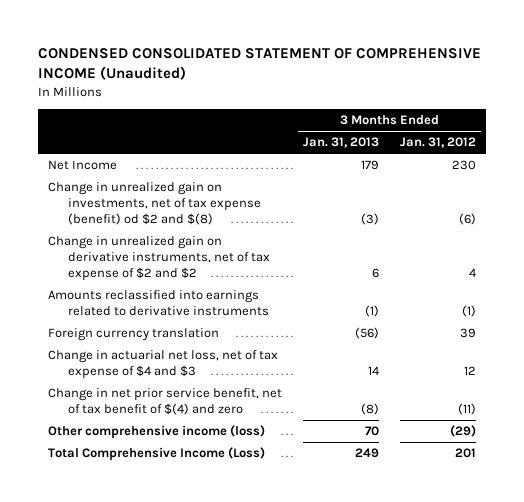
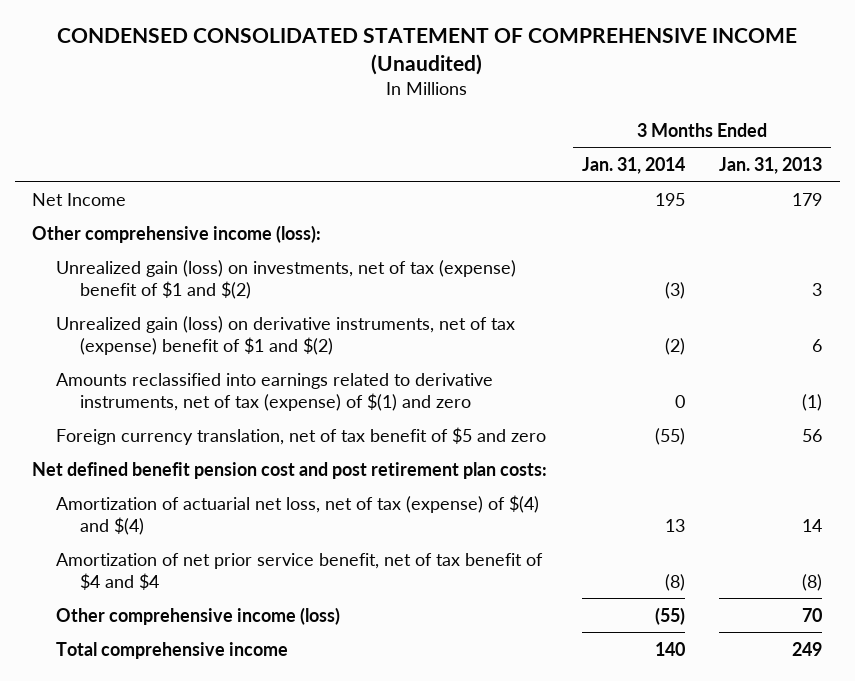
[400,137,477,149] Jan. 31, 2012 -> none
none -> [581,156,685,174] Jan. 31, 2014
none -> [32,224,322,243] Other comprehensive income (loss):
[48,182,262,226] Change in unrealized gain on investments, net of tax expense (benefit) od $2 and $(8) -> [56,259,517,299] Unrealized gain (loss) on investments, net of tax (expense) benefit of $1 and $(2)
[361,213,380,226] (3) -> [812,282,823,296] 3
[48,236,271,282] Change in unrealized gain on derivative instruments, net of tax expense of $2 and $2 -> [56,315,516,355] Unrealized gain (loss) on derivative instruments, net of tax (expense) benefit of $1 and $(2)
[48,290,270,317] Amounts reclassified into earnings related to derivative instruments -> [56,372,494,411] Amounts reclassified into earnings related to derivative instruments, net of tax (expense) of $(1) and zero
[48,328,220,342] Foreign currency translation -> [56,426,547,445] Foreign currency translation, net of tax benefit of $5 and zero
[355,327,380,340] (56) -> [802,428,823,442] 56
none -> [32,461,548,479] Net defined benefit pension cost and post retirement plan costs:
[48,350,279,380] Change in actuarial net loss, net of tax expense of $4 and $3 -> [56,494,540,535] Amortization of actuarial net loss, net of tax (expense) of $(4) and $(4)
[48,388,283,416] Change in net prior service benefit, net of tax benefit of $(4) and zero -> [56,552,544,590] Amortization of net prior service benefit, net of tax benefit of $4 and $4
[48,447,266,462] Total Comprehensive Income (Loss) -> [56,641,289,659] Total comprehensive income

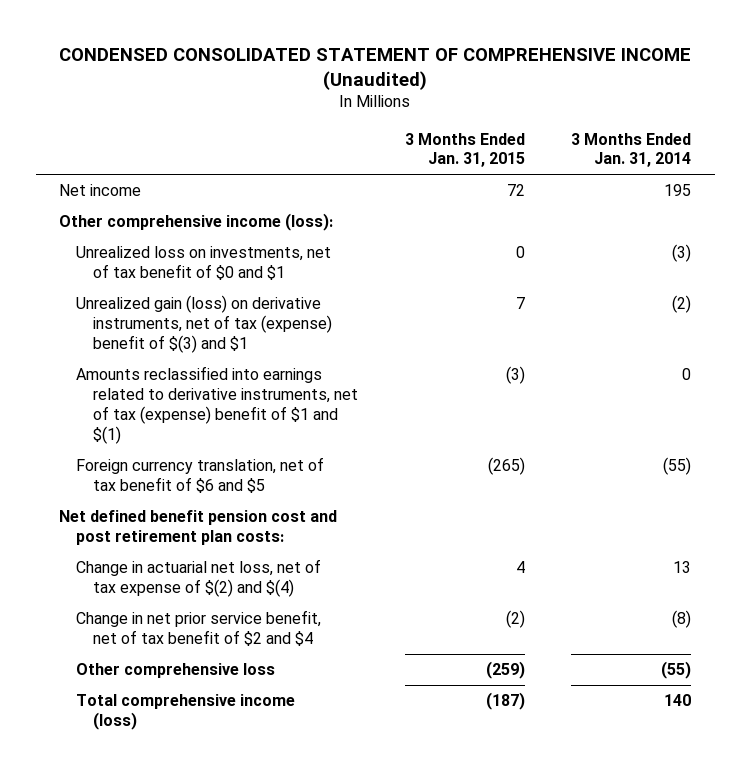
[719,156,823,174] Jan. 31, 2013 -> none
none -> [404,132,525,168] 3 Months Ended Jan. 31, 2015
[32,192,127,206] Net Income -> [59,184,142,197] Net income
[56,259,517,299] Unrealized gain (loss) on investments, net of tax (expense) benefit of $1 and $(2) -> [76,246,332,281] Unrealized loss on investments, net of tax benefit of $0 and $1
[56,315,516,355] Unrealized gain (loss) on derivative instruments, net of tax (expense) benefit of $1 and $(2) -> [76,295,333,353] Unrealized gain (loss) on derivative instruments, net of tax (expense) benefit of $(3) and $1
[56,372,494,411] Amounts reclassified into earnings related to derivative instruments, net of tax (expense) of $(1) and zero -> [76,366,359,444] Amounts reclassified into earnings related to derivative instruments, net of tax (expense) benefit of $1 and $(1)
[56,426,547,445] Foreign currency translation, net of tax benefit of $5 and zero -> [76,457,325,494] Foreign currency translation, net of tax benefit of $6 and $5
[56,494,540,535] Amortization of actuarial net loss, net of tax (expense) of $(4) and $(4) -> [76,559,322,598] Change in actuarial net loss, net of tax expense of $(2) and $(4)
[56,552,544,590] Amortization of net prior service benefit, net of tax benefit of $4 and $4 -> [76,610,322,647] Change in net prior service benefit, net of tax benefit of $2 and $4
[56,606,341,625] Other comprehensive income (loss) -> [76,663,276,679] Other comprehensive loss
[56,641,289,659] Total comprehensive income -> [76,694,296,731] Total comprehensive income (loss)

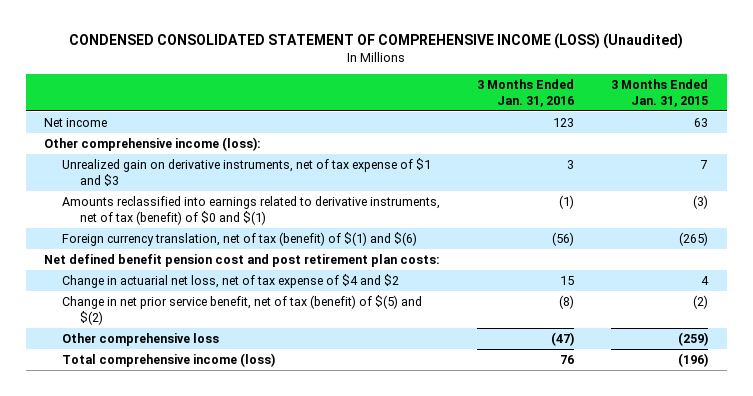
[59,48,692,90] CONDENSED CONSOLIDATED STATEMENT OF COMPREHENSIVE INCOME (Unaudited) -> [69,33,684,50] CONDENSED CONSOLIDATED STATEMENT OF COMPREHENSIVE INCOME (LOSS) (Unaudited)
[571,132,692,168] 3 Months Ended Jan. 31, 2014 -> none
none -> [477,79,575,107] 3 Months Ended Jan. 31, 2016
[506,184,525,197] 72 -> [694,117,709,127] 63
[76,246,332,281] Unrealized loss on investments, net of tax benefit of $0 and $1 -> none
[76,295,333,353] Unrealized gain (loss) on derivative instruments, net of tax (expense) benefit of $(3) and $1 -> [62,157,432,186] Unrealized gain on derivative instruments, net of tax expense of $1 and $3
[76,366,359,444] Amounts reclassified into earnings related to derivative instruments, net of tax (expense) benefit of $1 and $(1) -> [62,195,441,225] Amounts reclassified into earnings related to derivative instruments, net of tax (benefit) of $0 and $(1)
[76,457,325,494] Foreign currency translation, net of tax benefit of $6 and $5 -> [62,231,418,246] Foreign currency translation, net of tax (benefit) of $(1) and $(6)
[76,559,322,598] Change in actuarial net loss, net of tax expense of $(2) and $(4) -> [62,273,400,288] Change in actuarial net loss, net of tax expense of $4 and $2
[76,610,322,647] Change in net prior service benefit, net of tax benefit of $2 and $4 -> [62,294,423,325] Change in net prior service benefit, net of tax (benefit) of $(5) and $(2)
[485,692,525,711] (187) -> [678,352,709,367] (196)

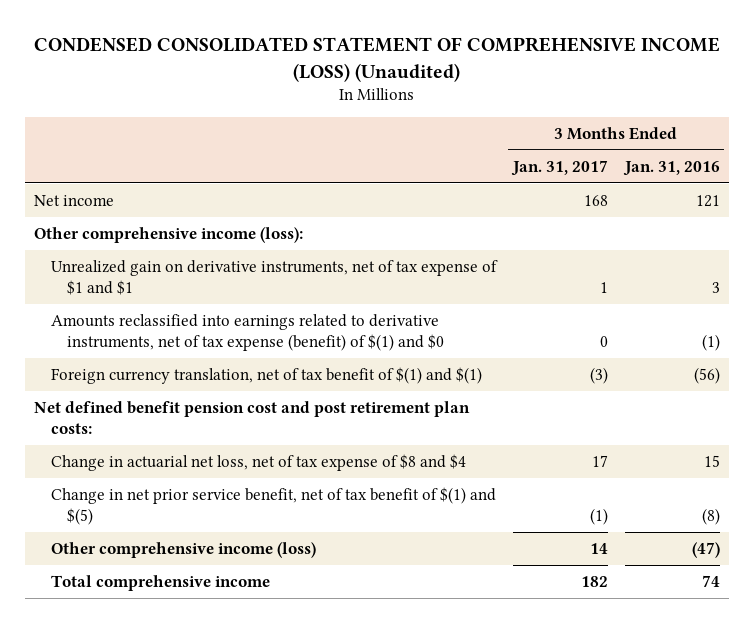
[611,79,709,107] 3 Months Ended Jan. 31, 2015 -> none
none -> [510,159,608,176] Jan. 31, 2017
[553,117,575,127] 123 -> [696,194,721,207] 121
[62,157,432,186] Unrealized gain on derivative instruments, net of tax expense of $1 and $3 -> [50,259,498,296] Unrealized gain on derivative instruments, net of tax expense of $1 and $1
[62,195,441,225] Amounts reclassified into earnings related to derivative instruments, net of tax (benefit) of $0 and $(1) -> [50,313,445,352] Amounts reclassified into earnings related to derivative instruments, net of tax expense (benefit) of $(1) and $0
[62,231,418,246] Foreign currency translation, net of tax (benefit) of $(1) and $(6) -> [50,366,482,384] Foreign currency translation, net of tax benefit of $(1) and $(1)
[62,273,400,288] Change in actuarial net loss, net of tax expense of $4 and $2 -> [50,453,466,471] Change in actuarial net loss, net of tax expense of $8 and $4
[62,294,423,325] Change in net prior service benefit, net of tax (benefit) of $(5) and $(2) -> [50,486,496,526] Change in net prior service benefit, net of tax benefit of $(1) and $(5)
[62,332,220,346] Other comprehensive loss -> [50,541,316,558] Other comprehensive income (loss)
[62,352,276,367] Total comprehensive income (loss) -> [50,574,270,591] Total comprehensive income
[560,354,575,364] 76 -> [702,574,721,587] 74

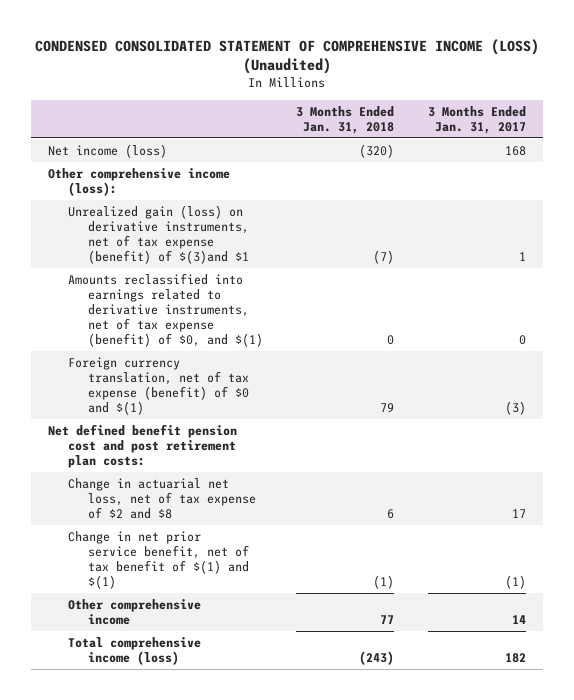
[623,160,721,176] Jan. 31, 2016 -> none
none -> [296,105,395,134] 3 Months Ended Jan. 31, 2018
[33,194,114,206] Net income -> [47,143,167,158] Net income (loss)
[50,259,498,296] Unrealized gain on derivative instruments, net of tax expense of $1 and $1 -> [67,204,249,265] Unrealized gain (loss) on derivative instruments, net of tax expense (benefit) of $(3)and $1
[50,313,445,352] Amounts reclassified into earnings related to derivative instruments, net of tax expense (benefit) of $(1) and $0 -> [67,272,263,348] Amounts reclassified into earnings related to derivative instruments, net of tax expense (benefit) of $0, and $(1)
[50,366,482,384] Foreign currency translation, net of tax benefit of $(1) and $(1) -> [67,356,249,416] Foreign currency translation, net of tax expense (benefit) of $0 and $(1)
[50,453,466,471] Change in actuarial net loss, net of tax expense of $8 and $4 -> [67,477,256,520] Change in actuarial net loss, net of tax expense of $2 and $8
[50,486,496,526] Change in net prior service benefit, net of tax benefit of $(1) and $(5) -> [67,530,249,590] Change in net prior service benefit, net of tax benefit of $(1) and $(1)
[50,541,316,558] Other comprehensive income (loss) -> [67,598,201,625] Other comprehensive income
[50,574,270,591] Total comprehensive income -> [67,636,201,665] Total comprehensive income (loss)

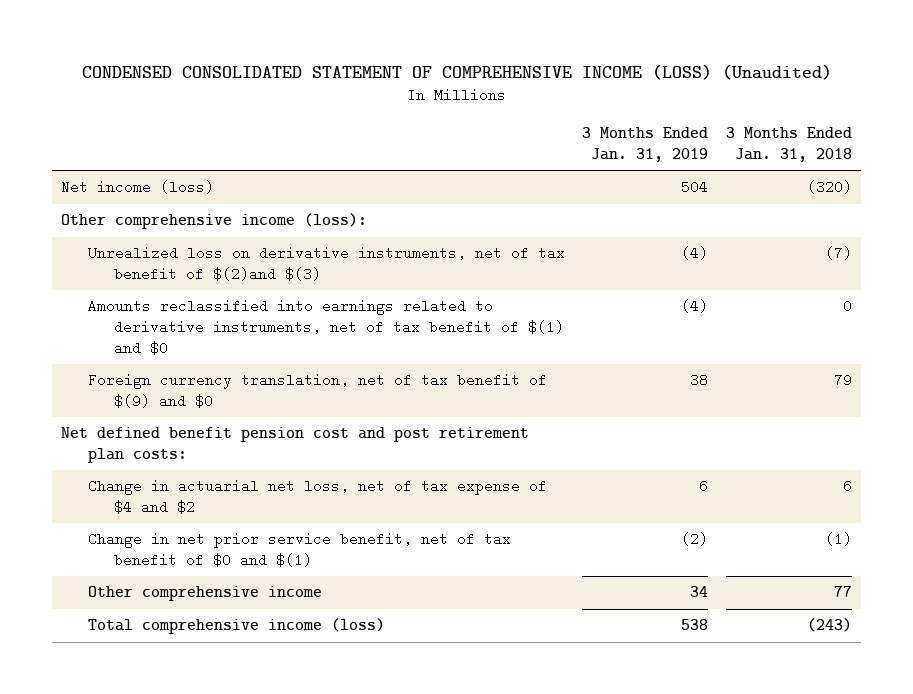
[428,105,527,134] 3 Months Ended Jan. 31, 2017 -> none
none -> [582,127,709,163] 3 Months Ended Jan. 31, 2019
[67,204,249,265] Unrealized gain (loss) on derivative instruments, net of tax expense (benefit) of $(3)and $1 -> [87,246,565,282] Unrealized loss on derivative instruments, net of tax benefit of $(2)and $(3)
[67,272,263,348] Amounts reclassified into earnings related to derivative instruments, net of tax expense (benefit) of $0, and $(1) -> [87,299,565,355] Amounts reclassified into earnings related to derivative instruments, net of tax benefit of $(1) and $0
[67,356,249,416] Foreign currency translation, net of tax expense (benefit) of $0 and $(1) -> [87,373,547,409] Foreign currency translation, net of tax benefit of $(9) and $0
[67,477,256,520] Change in actuarial net loss, net of tax expense of $2 and $8 -> [87,479,547,515] Change in actuarial net loss, net of tax expense of $4 and $2
[67,530,249,590] Change in net prior service benefit, net of tax benefit of $(1) and $(1) -> [87,532,511,568] Change in net prior service benefit, net of tax benefit of $0 and $(1)

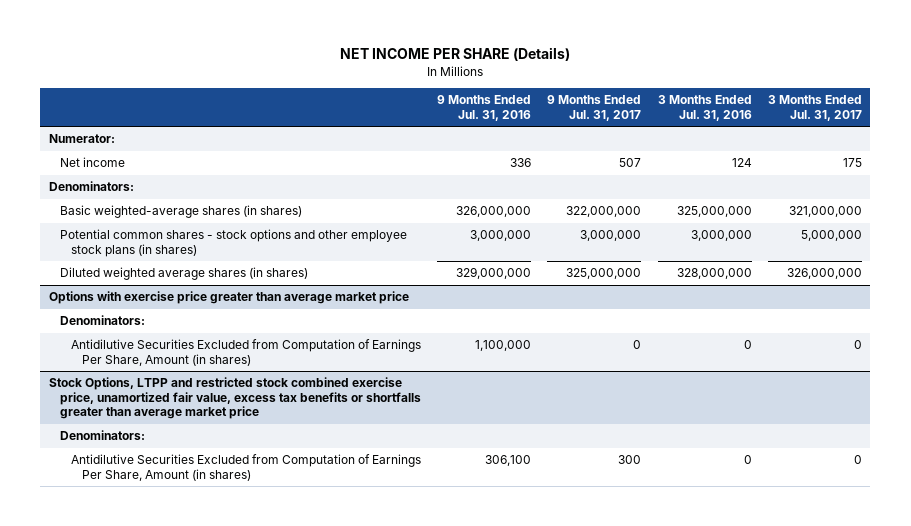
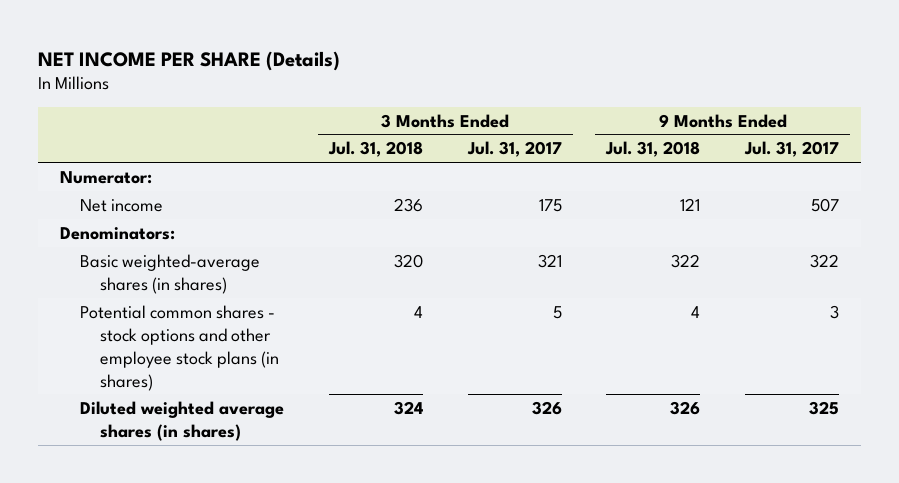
[436,95,531,121] 9 Months Ended Jul. 31, 2016 -> none
[657,95,752,121] 3 Months Ended Jul. 31, 2016 -> none
none -> [327,141,423,158] Jul. 31, 2018
none -> [605,141,701,158] Jul. 31, 2018
[48,291,409,305] Options with exercise price greater than average market price -> none
[59,315,145,326] Denominators: -> none
[70,339,421,366] Antidilutive Securities Excluded from Computation of Earnings Per Share, Amount (in shares) -> none
[48,377,421,420] Stock Options, LTPP and restricted stock combined exercise price, unamortized fair value, excess tax benefits or shortfalls greater than average market price -> none
[59,430,145,441] Denominators: -> none
[70,454,421,481] Antidilutive Securities Excluded from Computation of Earnings Per Share, Amount (in shares) -> none
[566,206,642,218] 322,000,000 -> [809,253,839,268] 322
[789,206,863,218] 321,000,000 -> [537,253,562,268] 321
[580,230,642,242] 3,000,000 -> [829,304,839,319] 3
[801,230,863,242] 5,000,000 -> [552,305,562,319] 5
[566,268,642,280] 325,000,000 -> [808,400,839,415] 325
[787,268,863,280] 326,000,000 -> [531,400,562,415] 326

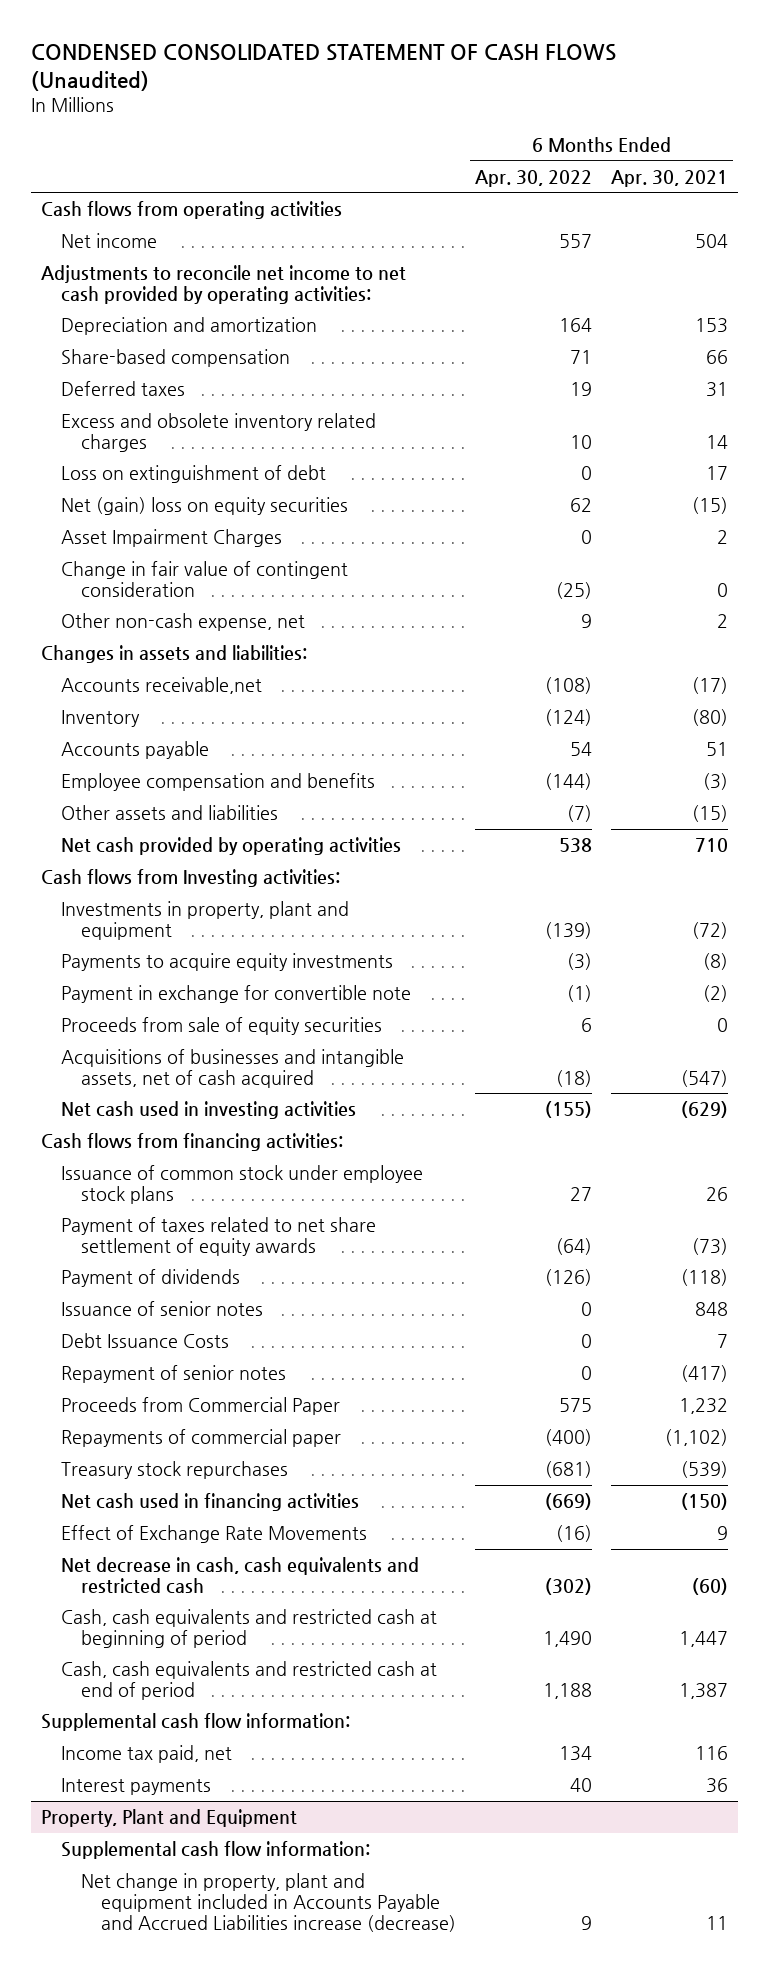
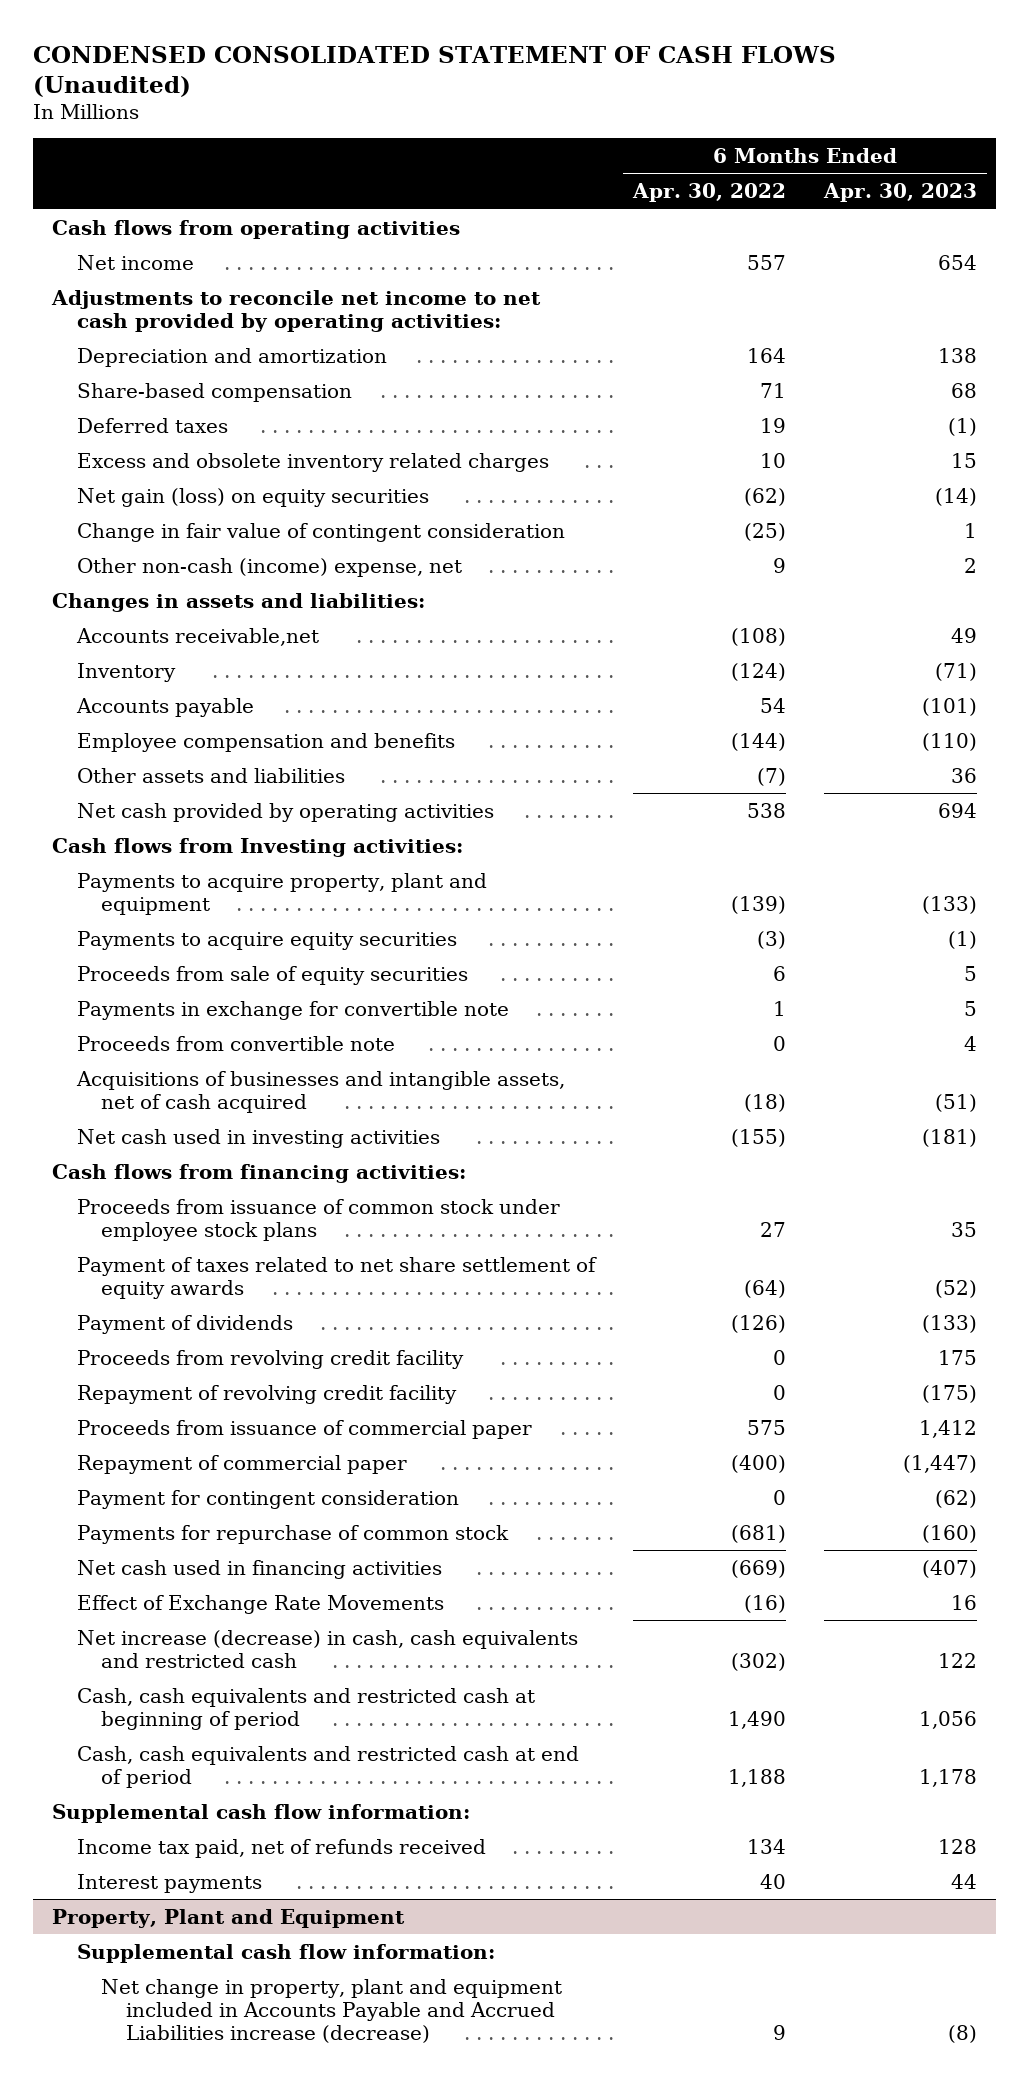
[611,169,729,187] Apr. 30, 2021 -> none
none -> [823,183,978,203] Apr. 30, 2023
[60,465,326,484] Loss on extinguishment of debt -> none
[60,529,282,548] Asset Impairment Charges -> none
[60,497,348,516] Net (gain) loss on equity securities -> [76,487,429,507] Net gain (loss) on equity securities
[570,498,593,513] 62 -> [743,487,786,506] (62)
[60,613,305,632] Other non-cash expense, net -> [76,557,462,577] Other non-cash (income) expense, net
[60,985,411,1004] Payment in exchange for convertible note -> none
[60,901,349,940] Investments in property, plant and equipment -> [76,872,487,915] Payments to acquire property, plant and equipment
[60,953,393,972] Payments to acquire equity investments -> [76,930,457,950] Payments to acquire equity securities
none -> [76,1000,509,1020] Payments in exchange for convertible note
none -> [76,1035,395,1051] Proceeds from convertible note
[60,1165,423,1204] Issuance of common stock under employee stock plans -> [76,1198,560,1241] Proceeds from issuance of common stock under employee stock plans
[60,1301,263,1317] Issuance of senior notes -> none
[60,1333,229,1349] Debt Issuance Costs -> none
[60,1365,286,1384] Repayment of senior notes -> none
none -> [76,1349,464,1369] Proceeds from revolving credit facility
none -> [76,1384,457,1404] Repayment of revolving credit facility
[60,1397,340,1416] Proceeds from Commercial Paper -> [76,1419,532,1439] Proceeds from issuance of commercial paper
[60,1429,341,1448] Repayments of commercial paper -> [76,1454,407,1474] Repayment of commercial paper
none -> [76,1489,459,1509] Payment for contingent consideration
[60,1461,288,1480] Treasury stock repurchases -> [76,1524,509,1544] Payments for repurchase of common stock
[60,1557,419,1594] Net decrease in cash, cash equivalents and restricted cash -> [76,1629,578,1668] Net increase (decrease) in cash, cash equivalents and restricted cash
[60,1745,232,1764] Income tax paid, net -> [76,1838,486,1858] Income tax paid, net of refunds received

